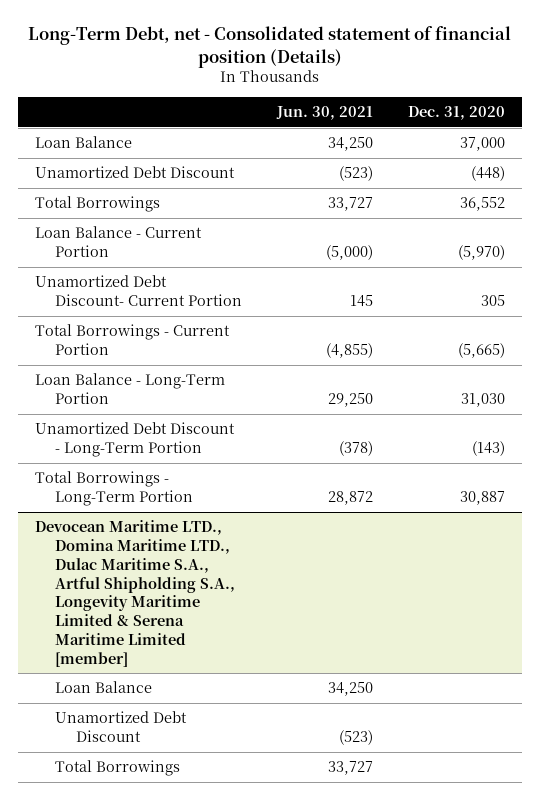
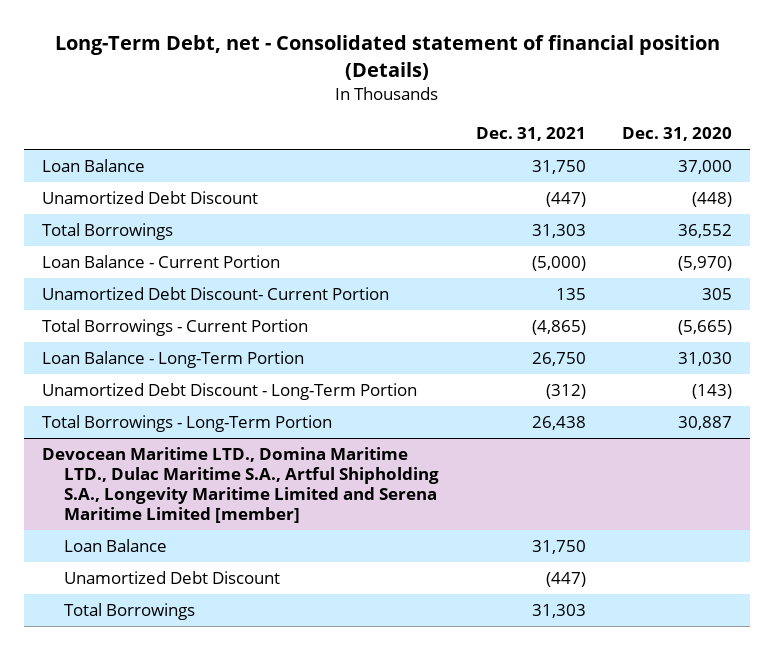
[276,106,374,121] Jun. 30, 2021 -> none
none -> [475,127,586,142] Dec. 31, 2021
[35,520,236,667] Devocean Maritime LTD., Domina Maritime LTD., Dulac Maritime S.A., Artful Shipholding S.A., Longevity Maritime Limited & Serena Maritime Limited [member] -> [41,447,440,523] Devocean Maritime LTD., Domina Maritime LTD., Dulac Maritime S.A., Artful Shipholding S.A., Longevity Maritime Limited and Serena Maritime Limited [member]

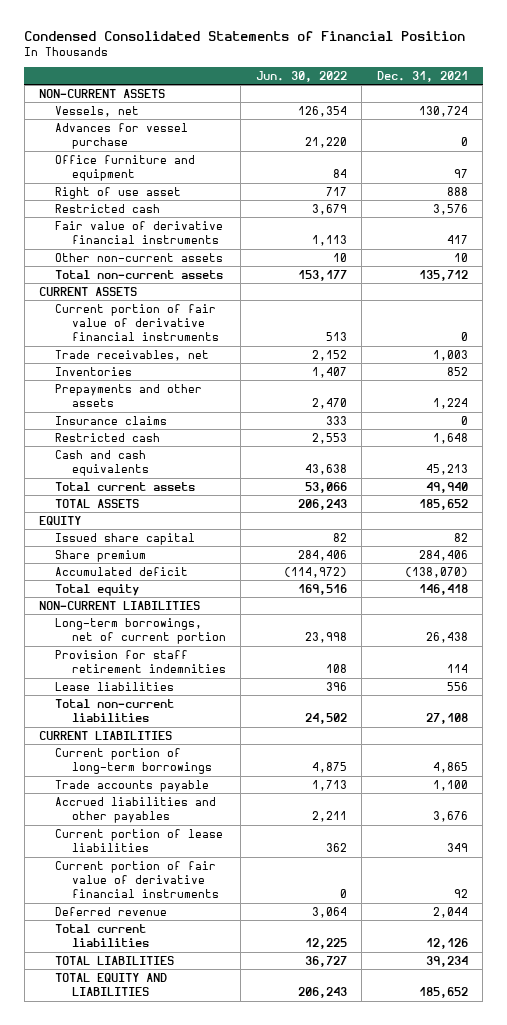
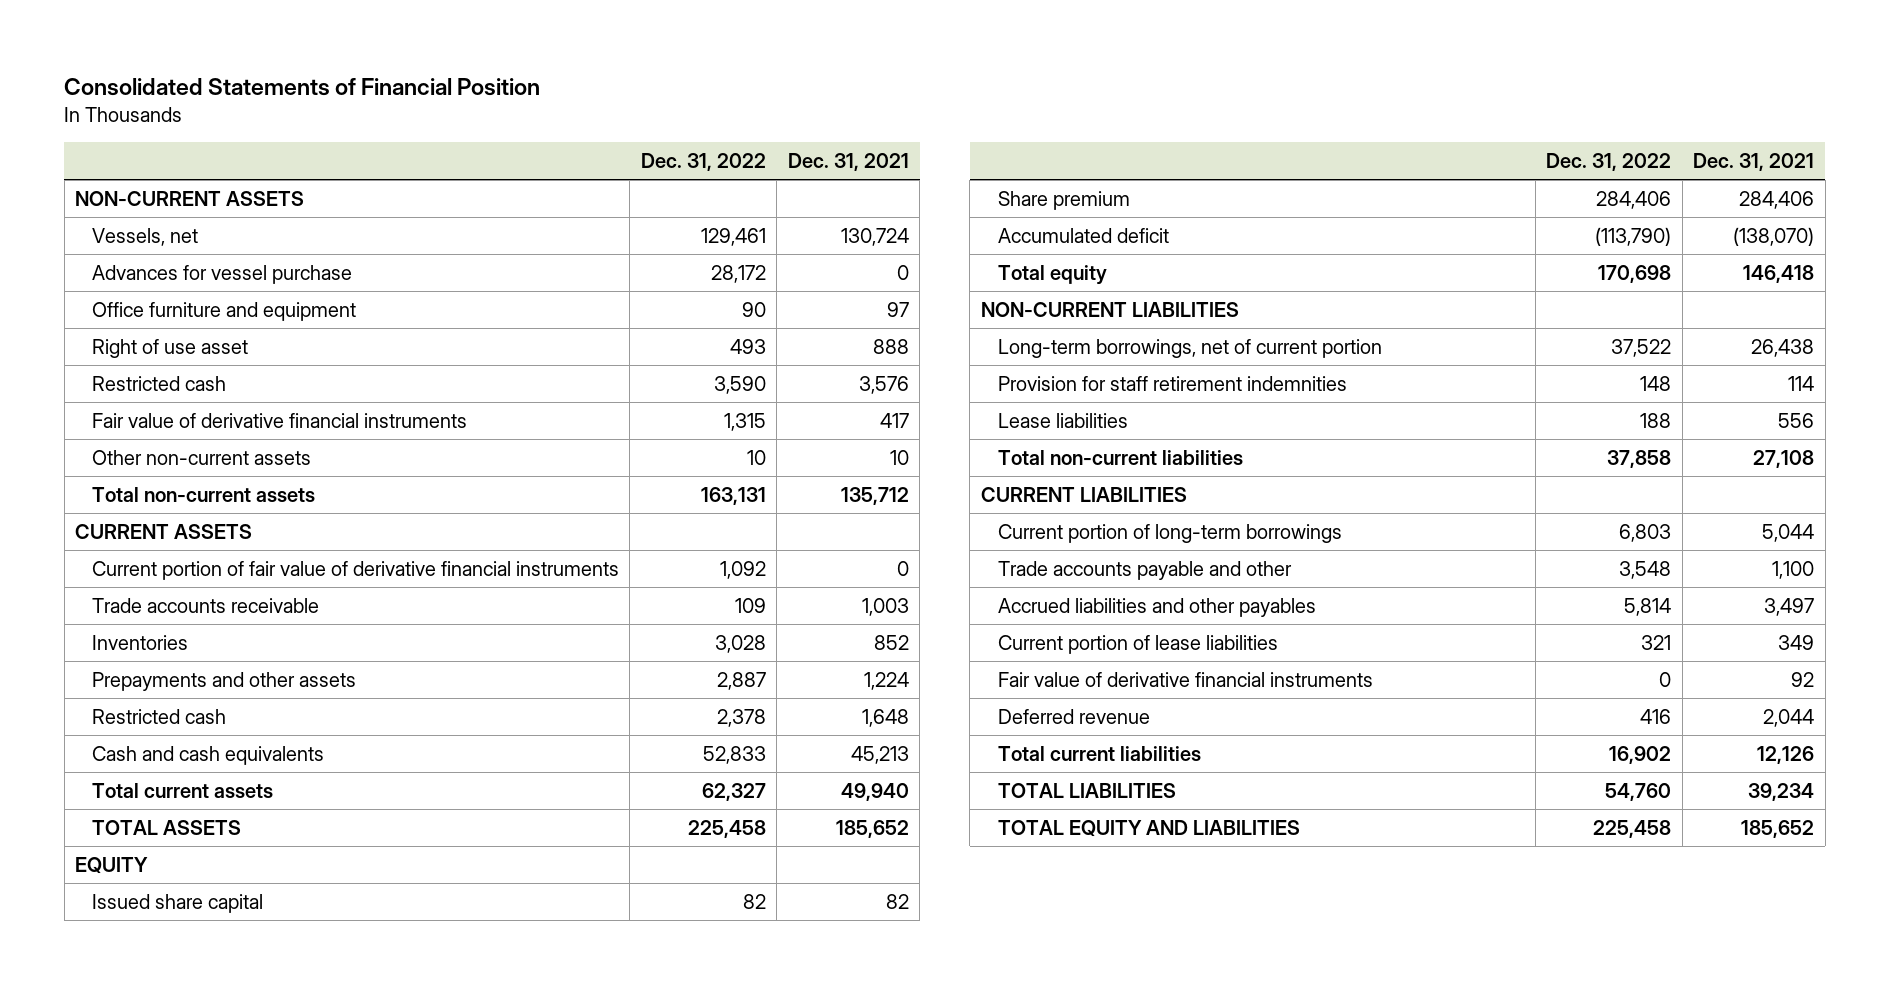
[24,31,466,42] Condensed Consolidated Statements of Financial Position -> [64,78,541,97] Consolidated Statements of Financial Position
[255,70,347,82] Jun. 30, 2022 -> none
none -> [640,153,766,172] Dec. 31, 2022
[55,349,210,361] Trade receivables, net -> [91,597,319,613] Trade accounts receivable
[55,415,168,425] Insurance claims -> none
[432,762,468,774] 4,865 -> [1762,523,1815,542] 5,044
[55,779,210,792] Trade accounts payable -> [997,560,1292,580] Trade accounts payable and other
[432,811,468,823] 3,676 -> [1764,597,1815,616] 3,497
[55,860,219,899] Current portion of fair value of derivative financial instruments -> [997,671,1373,687] Fair value of derivative financial instruments

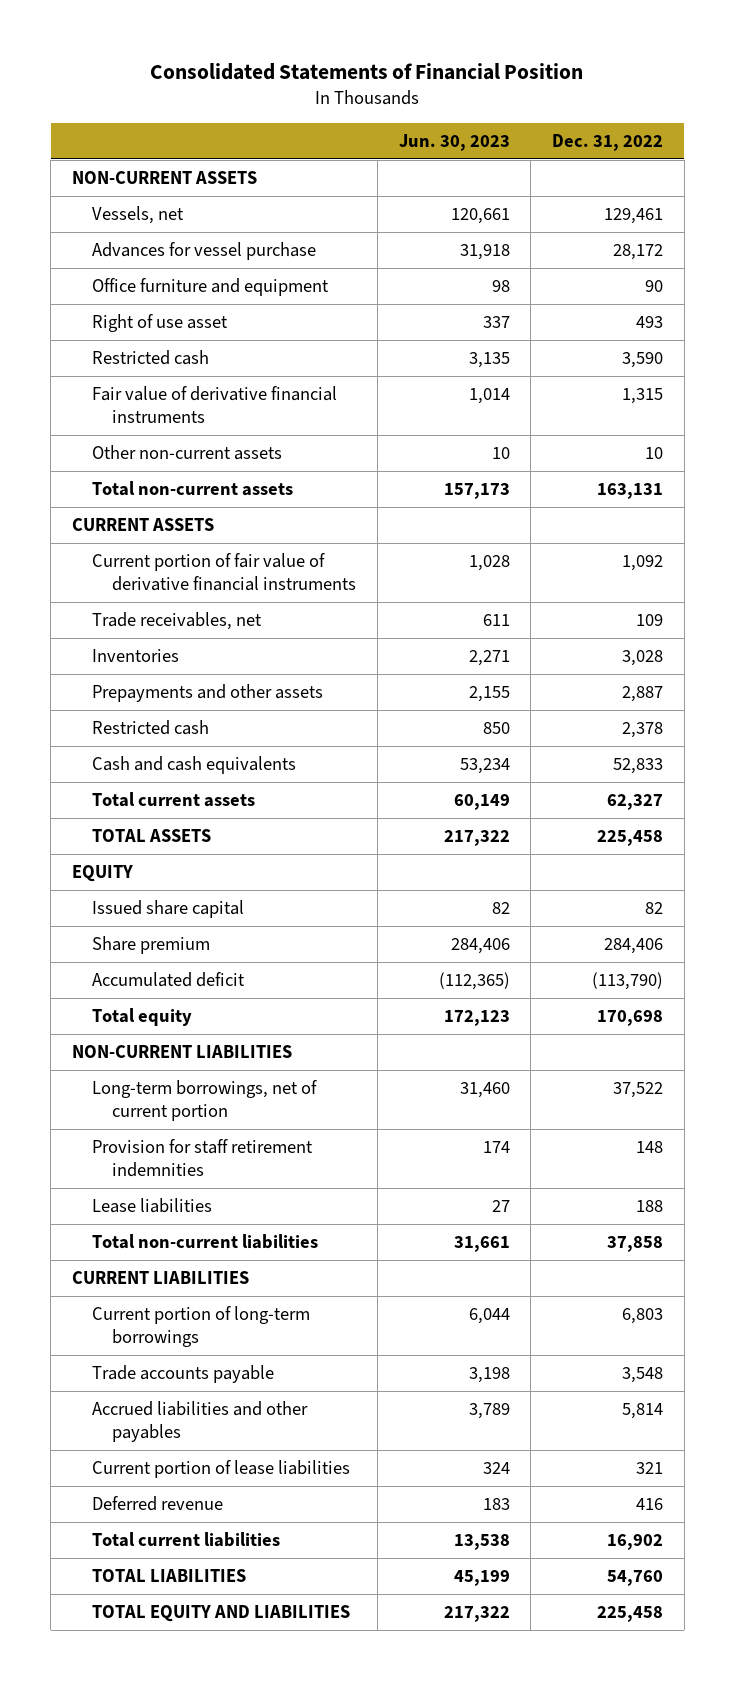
[787,153,909,172] Dec. 31, 2021 -> none
none -> [398,134,510,152] Jun. 30, 2023
[91,597,319,613] Trade accounts receivable -> [92,612,263,631] Trade receivables, net
[997,560,1292,580] Trade accounts payable and other -> [92,1365,275,1384] Trade accounts payable
[997,671,1373,687] Fair value of derivative financial instruments -> none

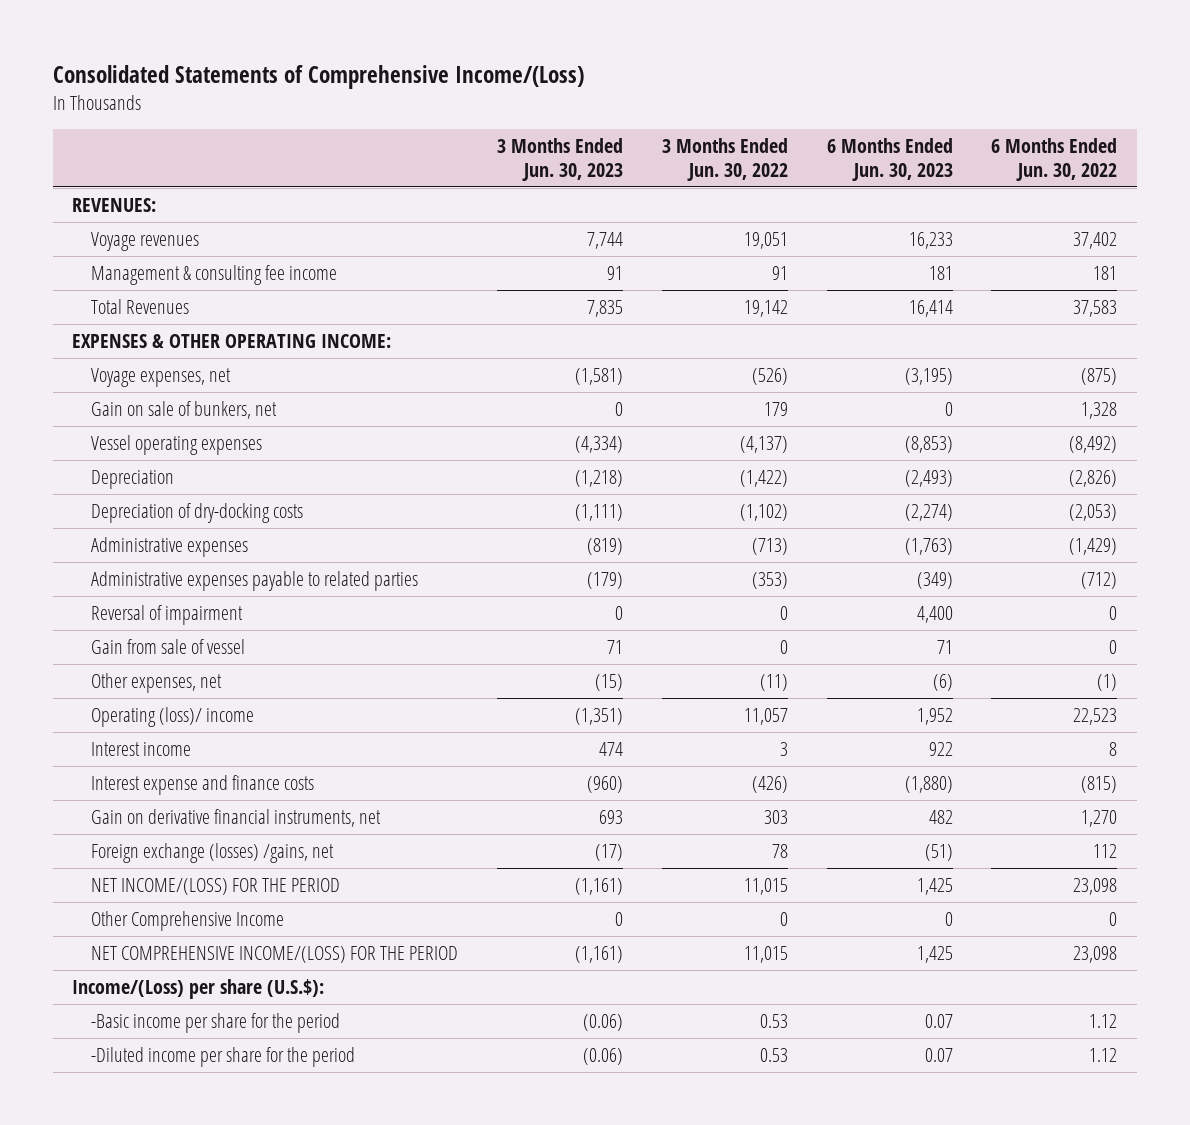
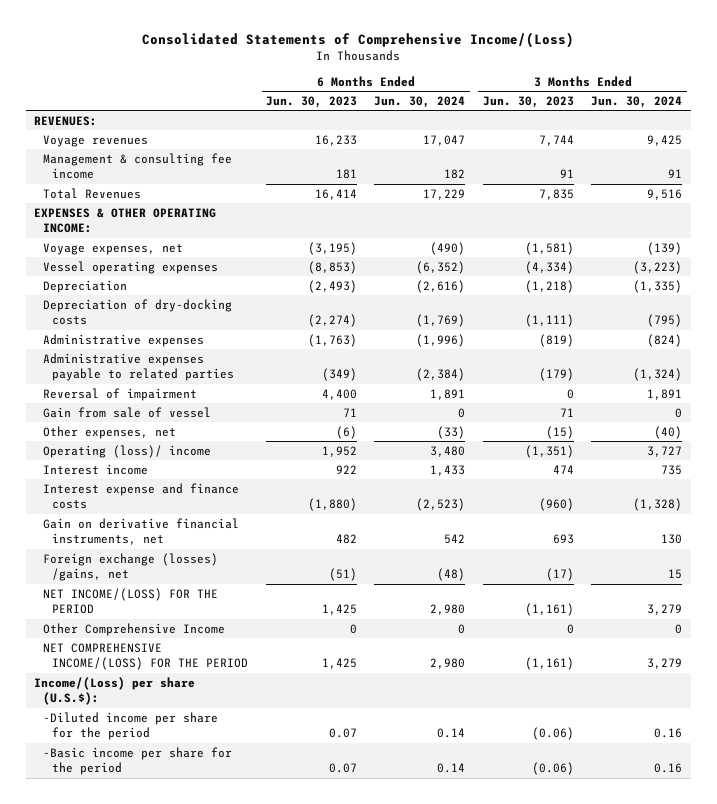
[661,138,788,181] 3 Months Ended Jun. 30, 2022 -> none
[991,138,1118,181] 6 Months Ended Jun. 30, 2022 -> none
none -> [374,95,466,108] Jun. 30, 2024
none -> [591,95,683,108] Jun. 30, 2024
[91,400,278,419] Gain on sale of bunkers, net -> none
[91,1012,341,1033] -Basic income per share for the period -> [43,746,233,776] -Basic income per share for the period

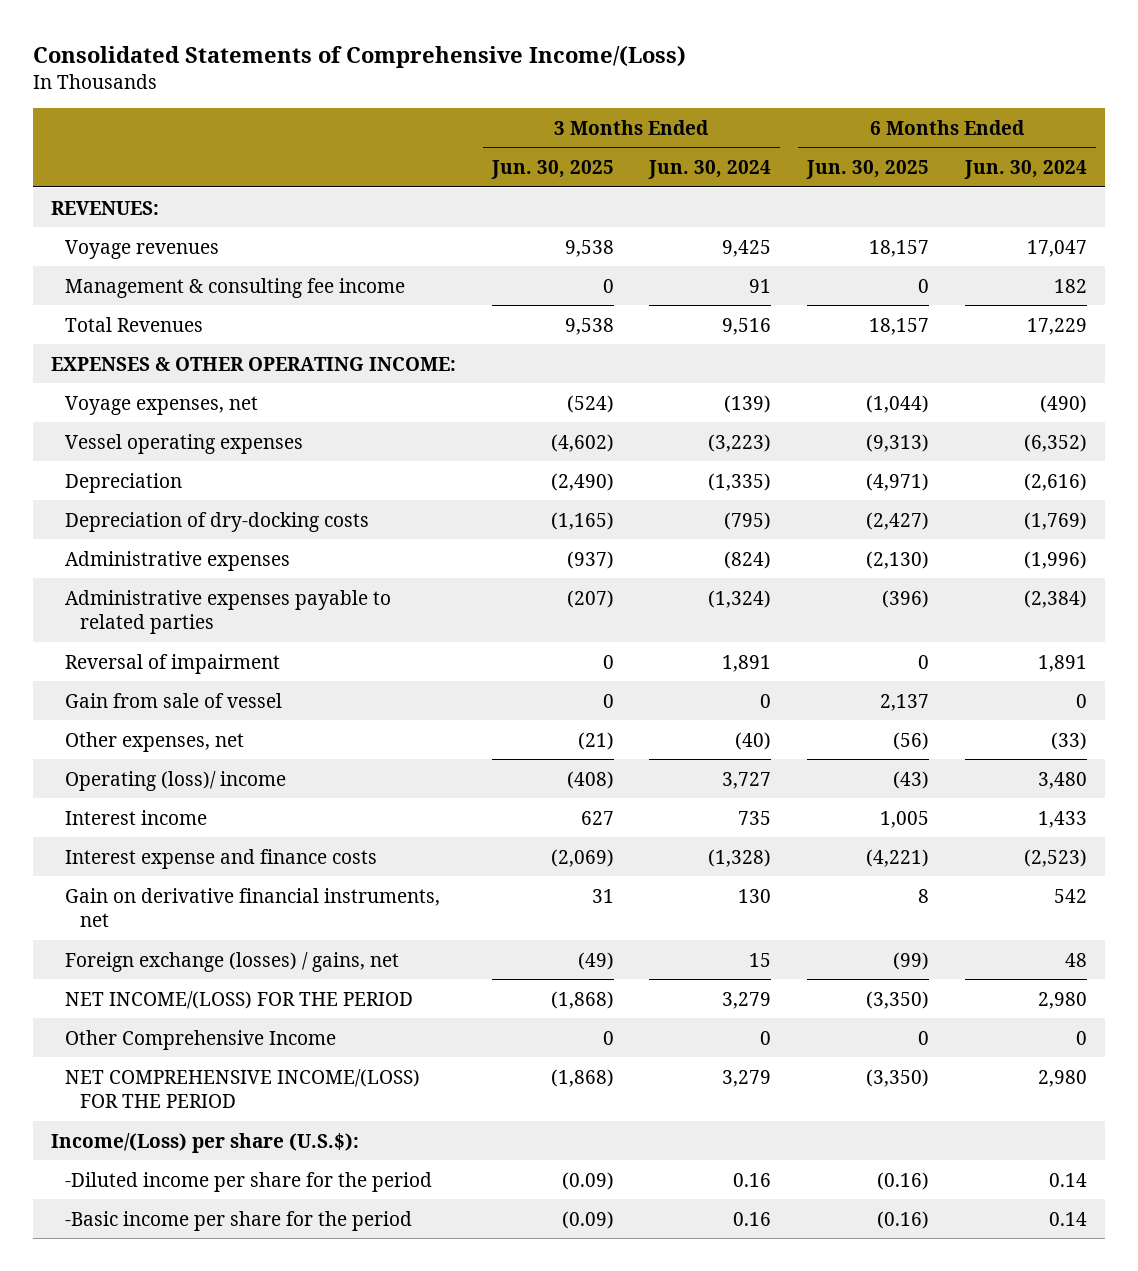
[265,95,357,108] Jun. 30, 2023 -> none
[482,95,574,108] Jun. 30, 2023 -> none
none -> [490,159,614,179] Jun. 30, 2025
none -> [806,159,930,179] Jun. 30, 2025
[43,552,219,582] Foreign exchange (losses) /gains, net -> [65,951,400,972] Foreign exchange (losses) / gains, net
[437,568,466,582] (48) -> [1064,952,1087,967] 48

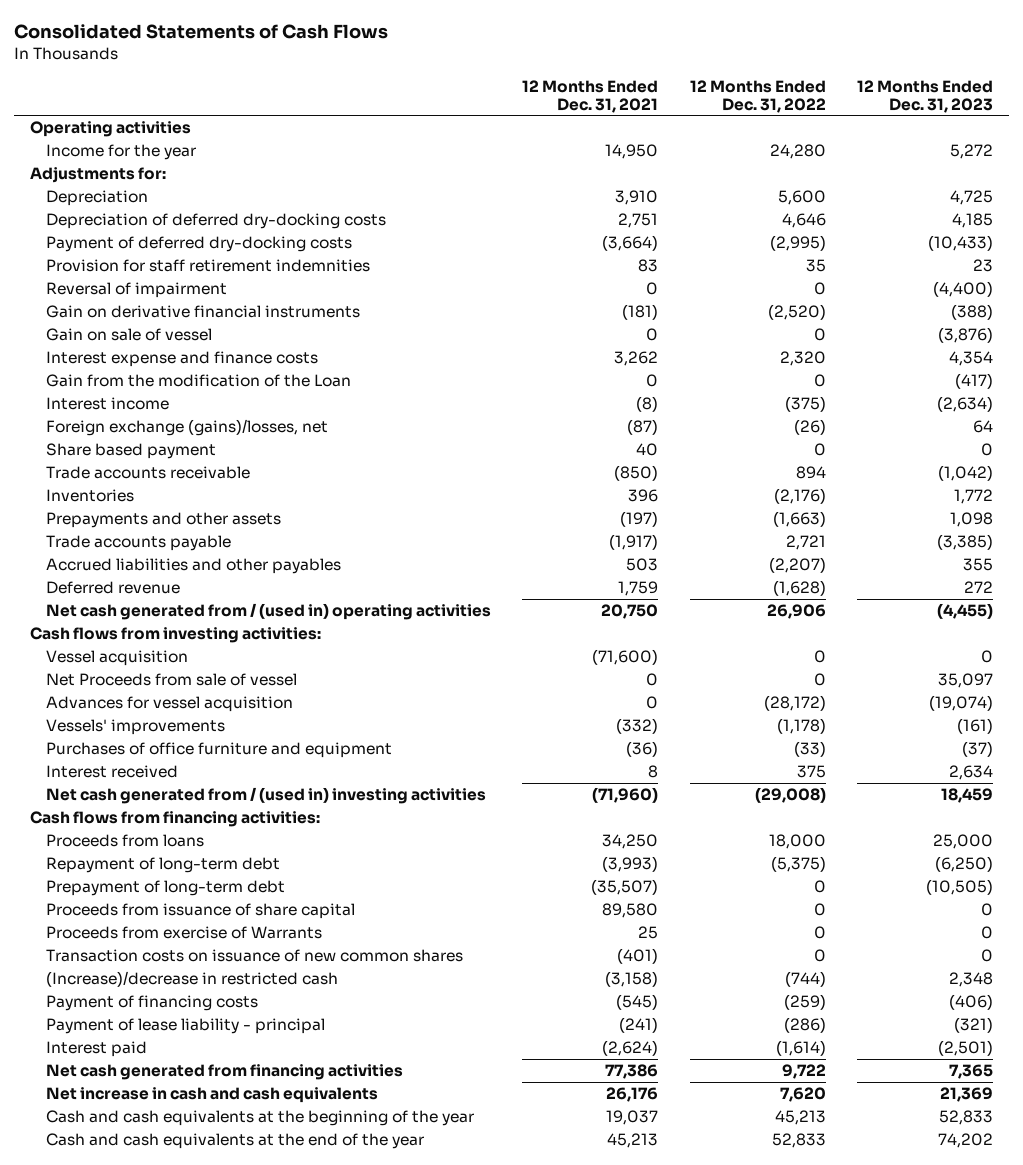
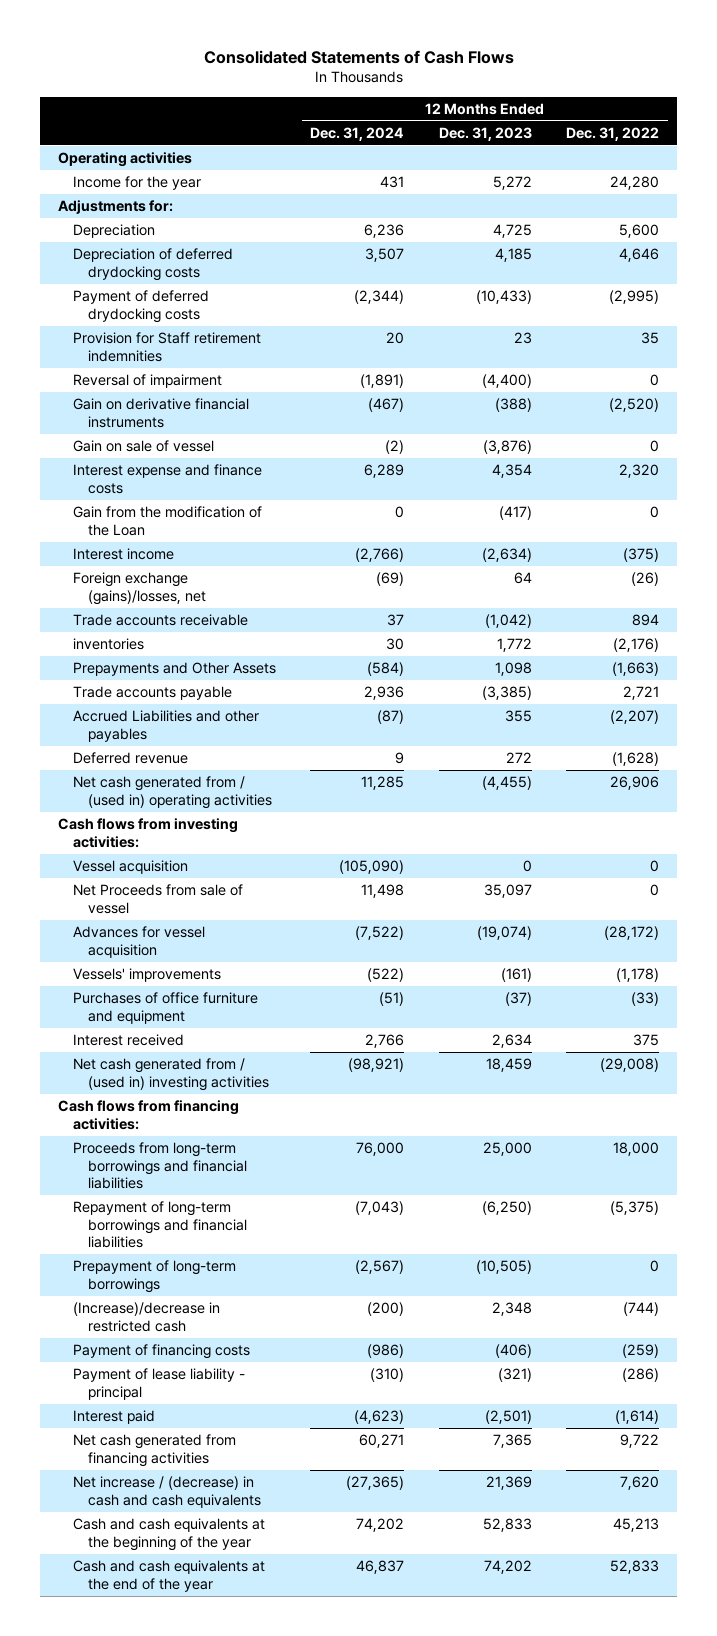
[522,79,659,113] 12 Months Ended Dec. 31, 2021 -> none
none -> [310,126,405,141] Dec. 31, 2024
[45,212,386,229] Depreciation of deferred dry-docking costs -> [72,248,233,281] Depreciation of deferred drydocking costs
[45,235,352,252] Payment of deferred dry-docking costs -> [72,290,209,323] Payment of deferred drydocking costs
[45,258,370,272] Provision for staff retirement indemnities -> [72,332,261,362] Provision for Staff retirement indemnities
[45,442,216,459] Share based payment -> none
[45,488,134,502] Inventories -> [72,638,144,651] inventories
[45,511,281,528] Prepayments and other assets -> [72,662,276,677] Prepayments and Other Assets
[45,557,341,574] Accrued liabilities and other payables -> [72,710,259,742] Accrued Liabilities and other payables
[45,902,355,919] Proceeds from issuance of share capital -> none
[45,925,322,939] Proceeds from exercise of Warrants -> none
[45,948,463,962] Transaction costs on issuance of new common shares -> none
[45,833,204,847] Proceeds from loans -> [72,1142,247,1190] Proceeds from long-term borrowings and financial liabilities
[45,856,280,873] Repayment of long-term debt -> [72,1201,247,1249] Repayment of long-term borrowings and financial liabilities
[45,879,285,896] Prepayment of long-term debt -> [72,1260,236,1293] Prepayment of long-term borrowings
[45,1086,378,1103] Net increase in cash and cash equivalents -> [72,1476,261,1508] Net increase / (decrease) in cash and cash equivalents

